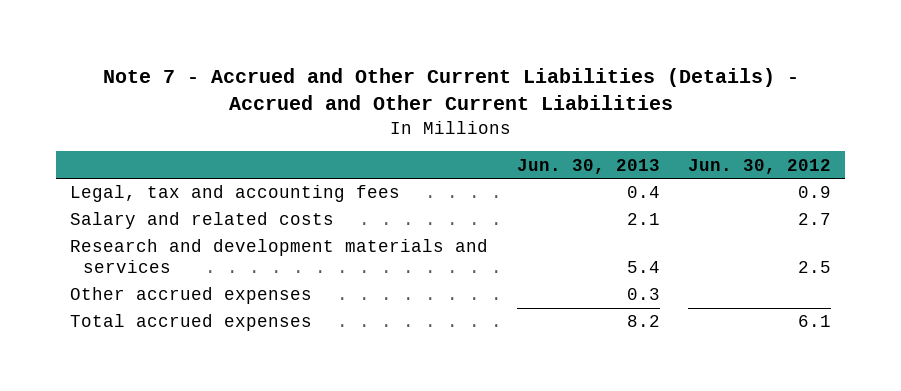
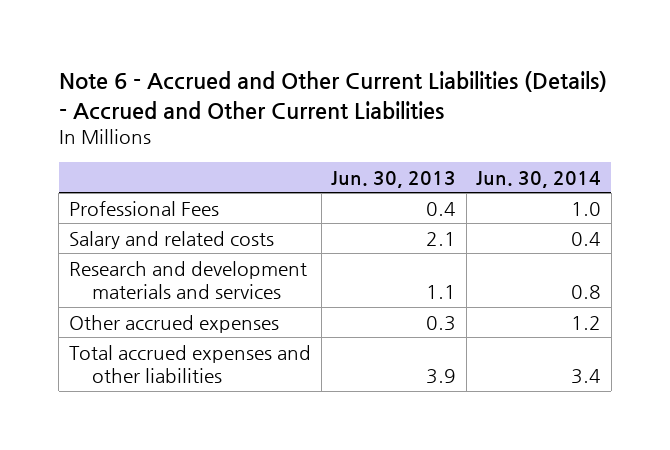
[102,68,799,111] Note 7 - Accrued and Other Current Liabilities (Details) - Accrued and Other Current Liabilities -> [58,71,607,120] Note 6 - Accrued and Other Current Liabilities (Details) - Accrued and Other Current Liabilities
[688,158,832,174] Jun. 30, 2012 -> none
none -> [476,170,602,188] Jun. 30, 2014
[70,185,401,203] Legal, tax and accounting fees -> [68,200,219,216] Professional Fees
[626,261,660,274] 5.4 -> [426,284,457,299] 1.1
[70,314,313,332] Total accrued expenses -> [68,344,311,383] Total accrued expenses and other liabilities
[626,315,660,328] 8.2 -> [426,368,457,384] 3.9

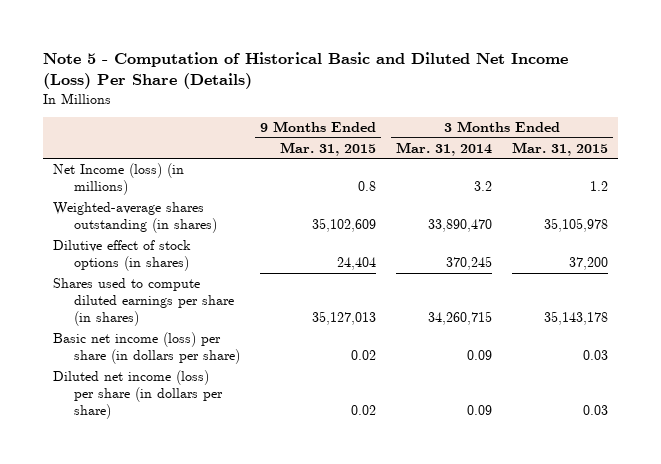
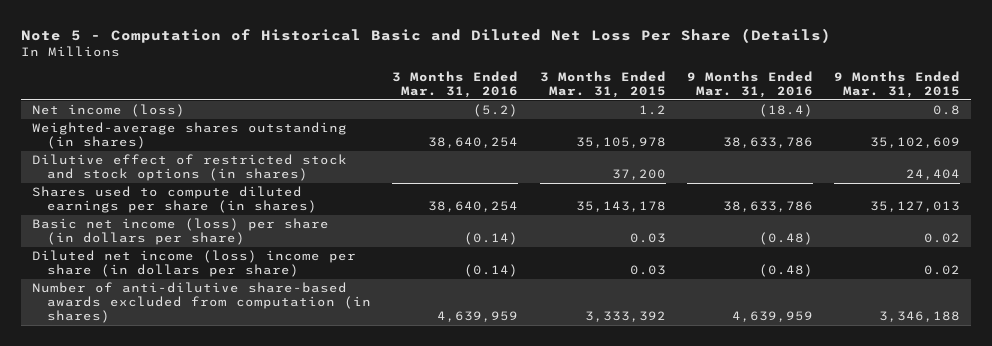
[43,52,569,90] Note 5 - Computation of Historical Basic and Diluted Net Income (Loss) Per Share (Details) -> [21,27,832,43] Note 5 - Computation of Historical Basic and Diluted Net Loss Per Share (Details)
[395,141,492,156] Mar. 31, 2014 -> none
none -> [392,70,519,98] 3 Months Ended Mar. 31, 2016
none -> [686,70,813,98] 9 Months Ended Mar. 31, 2016
[53,162,185,196] Net Income (loss) (in millions) -> [31,104,185,118] Net income (loss)
[53,239,192,272] Dilutive effect of stock options (in shares) -> [31,154,347,182] Dilutive effect of restricted stock and stock options (in shares)
[53,369,224,420] Diluted net income (loss) per share (in dollars per share) -> [31,250,356,278] Diluted net income (loss) income per share (in dollars per share)
none -> [31,282,372,323] Number of anti-dilutive share-based awards excluded from computation (in shares)

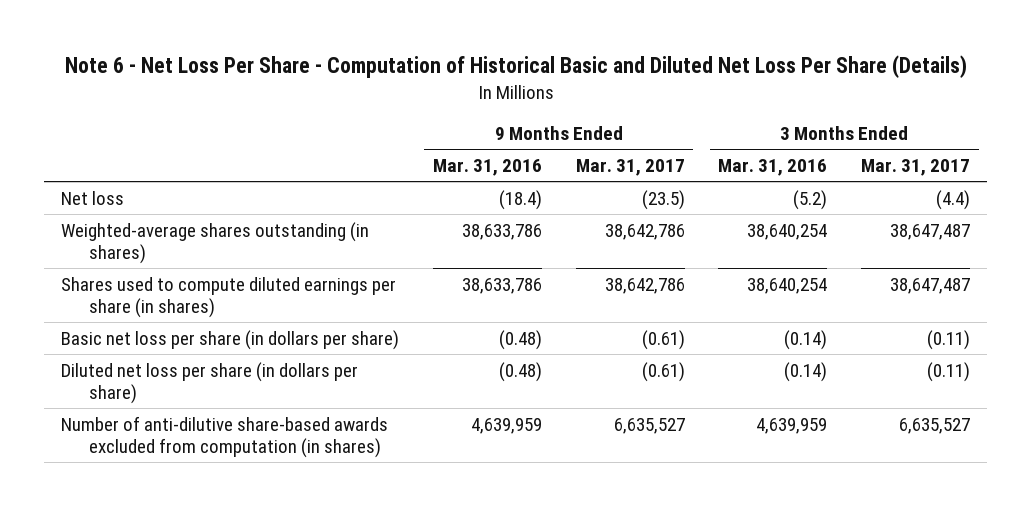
[21,27,832,43] Note 5 - Computation of Historical Basic and Diluted Net Loss Per Share (Details) -> [64,55,967,79] Note 6 - Net Loss Per Share - Computation of Historical Basic and Diluted Net Loss Per Share (Details)
[539,70,666,98] 3 Months Ended Mar. 31, 2015 -> none
[834,70,961,98] 9 Months Ended Mar. 31, 2015 -> none
none -> [575,159,685,177] Mar. 31, 2017
none -> [861,159,971,177] Mar. 31, 2017
[31,104,185,118] Net income (loss) -> [60,190,124,205] Net loss
[31,154,347,182] Dilutive effect of restricted stock and stock options (in shares) -> none
[31,218,329,246] Basic net income (loss) per share (in dollars per share) -> [60,329,399,350] Basic net loss per share (in dollars per share)
[31,250,356,278] Diluted net income (loss) income per share (in dollars per share) -> [60,361,358,404] Diluted net loss per share (in dollars per share)

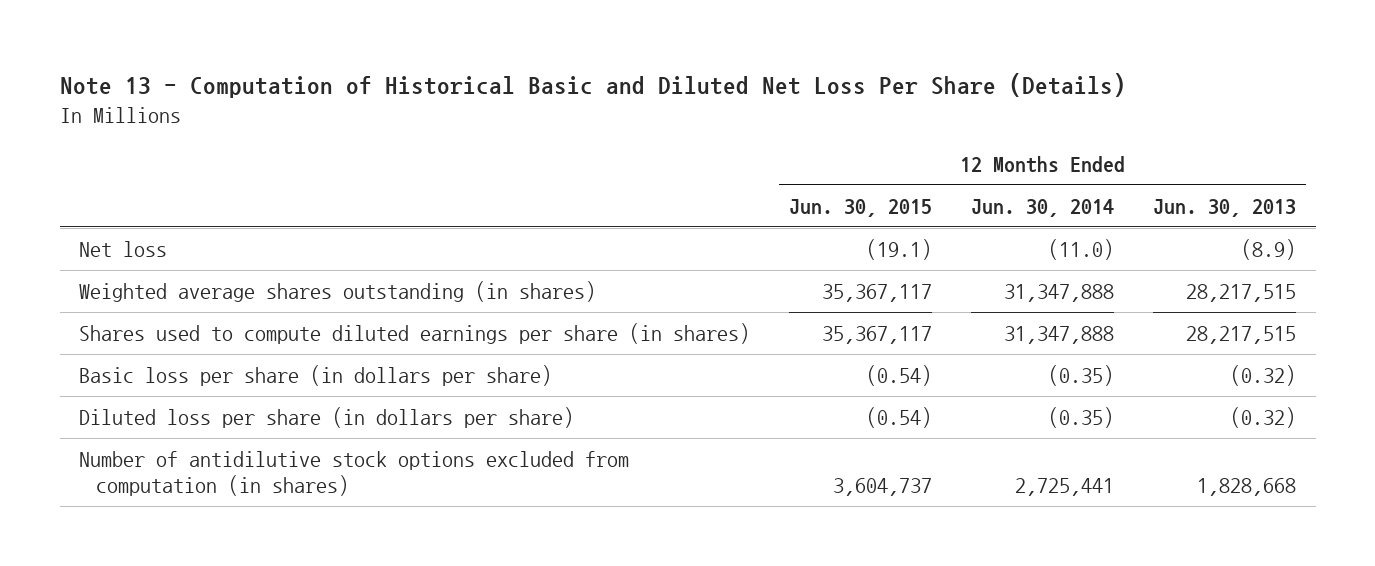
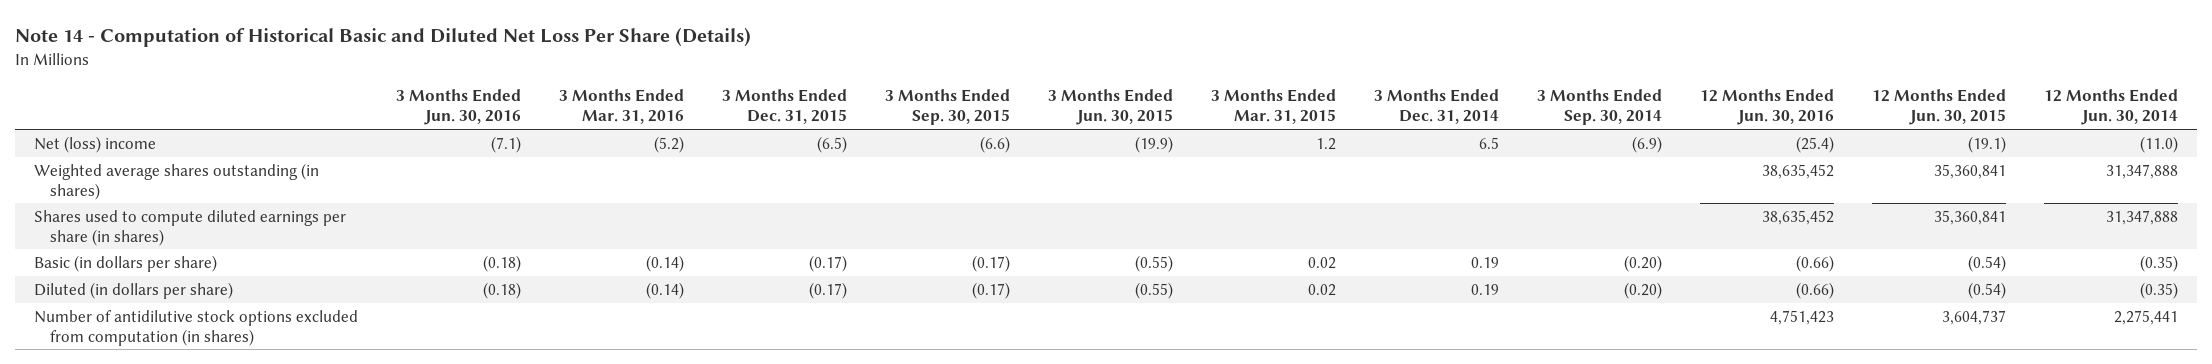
[59,72,1126,98] Note 13 - Computation of Historical Basic and Diluted Net Loss Per Share (Details) -> [15,27,752,48] Note 14 - Computation of Historical Basic and Diluted Net Loss Per Share (Details)
[1153,198,1297,217] Jun. 30, 2013 -> none
none -> [396,89,522,126] 3 Months Ended Jun. 30, 2016
none -> [559,89,685,125] 3 Months Ended Mar. 31, 2016
none -> [722,89,848,125] 3 Months Ended Dec. 31, 2015
none -> [885,89,1011,126] 3 Months Ended Sep. 30, 2015
none -> [1048,89,1174,126] 3 Months Ended Jun. 30, 2015
none -> [1211,89,1337,125] 3 Months Ended Mar. 31, 2015
none -> [1374,89,1500,125] 3 Months Ended Dec. 31, 2014
none -> [1537,89,1663,126] 3 Months Ended Sep. 30, 2014
none -> [1700,89,1835,126] 12 Months Ended Jun. 30, 2016
[79,240,168,257] Net loss -> [34,135,157,153] Net (loss) income
[822,283,933,302] 35,367,117 -> [1934,163,2007,179] 35,360,841
[822,325,933,344] 35,367,117 -> [1934,209,2007,225] 35,360,841
[79,364,553,386] Basic loss per share (in dollars per share) -> [34,254,218,272] Basic (in dollars per share)
[79,406,575,428] Diluted loss per share (in dollars per share) -> [34,281,234,299] Diluted (in dollars per share)
[1015,478,1115,497] 2,725,441 -> [2114,309,2179,325] 2,275,441

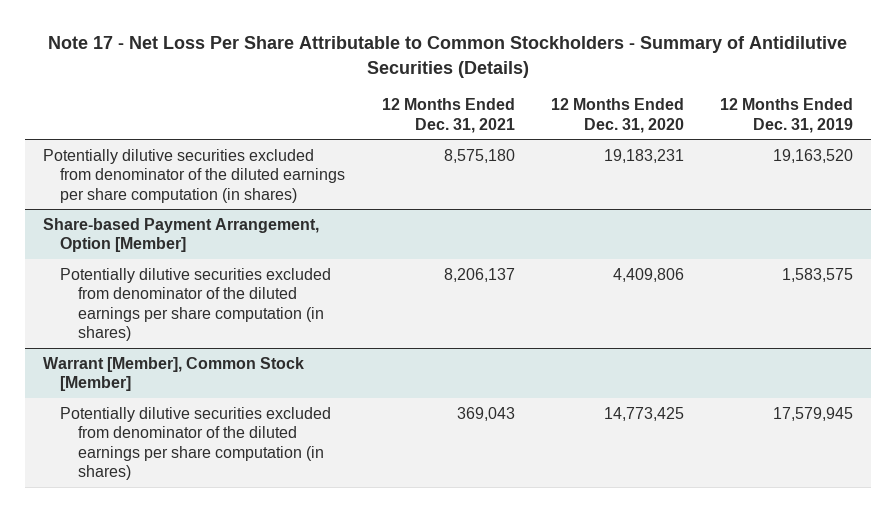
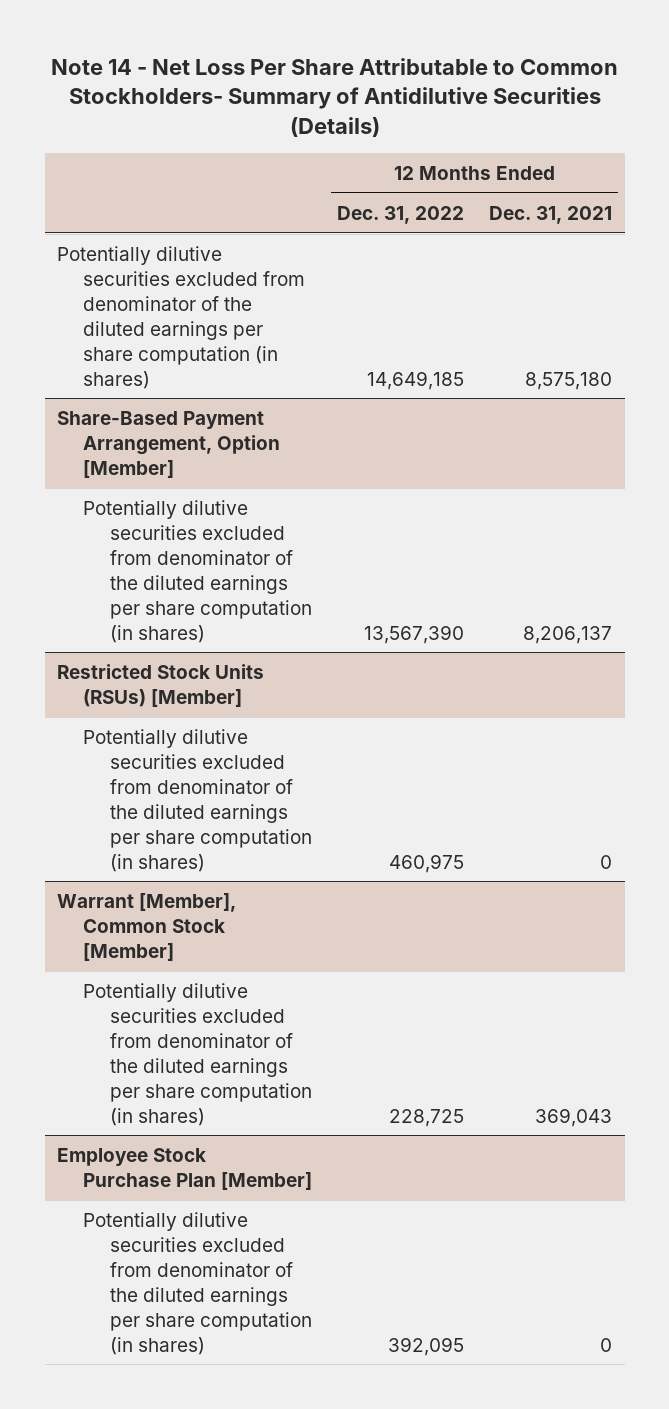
[48,36,848,78] Note 17 - Net Loss Per Share Attributable to Common Stockholders - Summary of Antidilutive Securities (Details) -> [50,57,618,138] Note 14 - Net Loss Per Share Attributable to Common Stockholders- Summary of Antidilutive Securities (Details)
[551,98,685,133] 12 Months Ended Dec. 31, 2020 -> none
[720,98,854,133] 12 Months Ended Dec. 31, 2019 -> none
none -> [337,205,465,224] Dec. 31, 2022
[42,217,319,253] Share-based Payment Arrangement, Option [Member] -> [57,410,281,478] Share-Based Payment Arrangement, Option [Member]
none -> [57,663,265,707] Restricted Stock Units (RSUs) [Member]
none -> [83,728,312,872] Potentially dilutive securities excluded from denominator of the diluted earnings per share computation (in shares)
none -> [57,1147,313,1190] Employee Stock Purchase Plan [Member]
none -> [83,1211,312,1355] Potentially dilutive securities excluded from denominator of the diluted earnings per share computation (in shares)

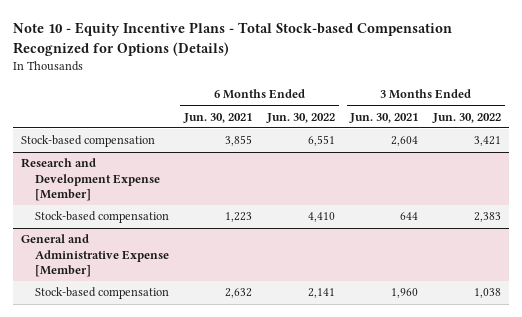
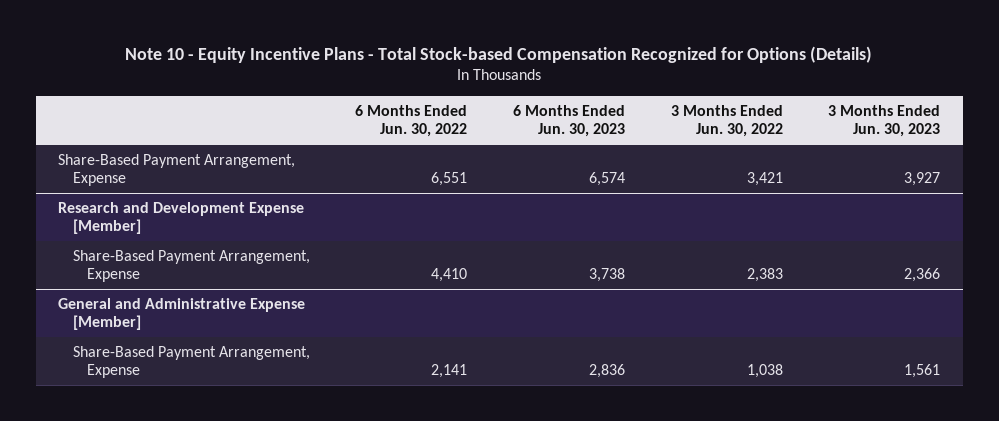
[183,112,253,123] Jun. 30, 2021 -> none
[349,112,419,123] Jun. 30, 2021 -> none
none -> [513,104,626,138] 6 Months Ended Jun. 30, 2023
none -> [828,104,941,138] 3 Months Ended Jun. 30, 2023
[20,135,155,148] Stock-based compensation -> [58,153,296,187] Share-Based Payment Arrangement, Expense
[35,211,170,224] Stock-based compensation -> [72,249,310,283] Share-Based Payment Arrangement, Expense
[35,287,170,300] Stock-based compensation -> [72,345,310,379] Share-Based Payment Arrangement, Expense

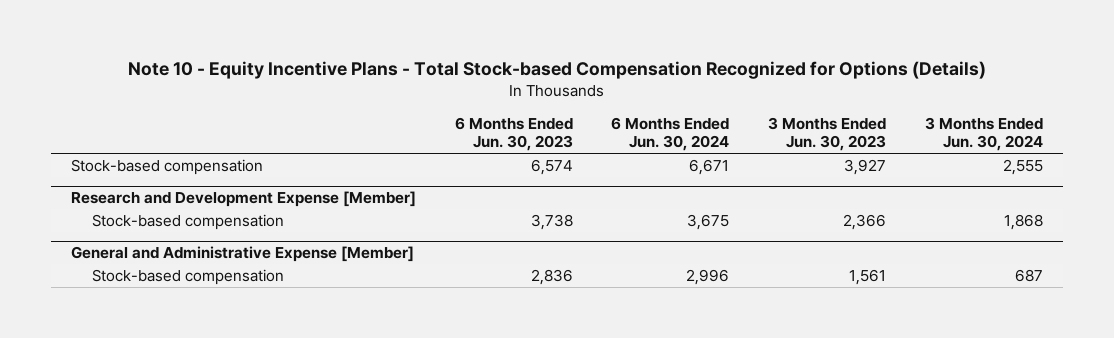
[355,104,468,138] 6 Months Ended Jun. 30, 2022 -> none
[670,104,783,138] 3 Months Ended Jun. 30, 2022 -> none
none -> [611,116,730,152] 6 Months Ended Jun. 30, 2024
none -> [925,116,1044,152] 3 Months Ended Jun. 30, 2024
[58,153,296,187] Share-Based Payment Arrangement, Expense -> [70,158,263,175] Stock-based compensation
[72,249,310,283] Share-Based Payment Arrangement, Expense -> [91,213,284,230] Stock-based compensation
[72,345,310,379] Share-Based Payment Arrangement, Expense -> [91,268,284,285] Stock-based compensation

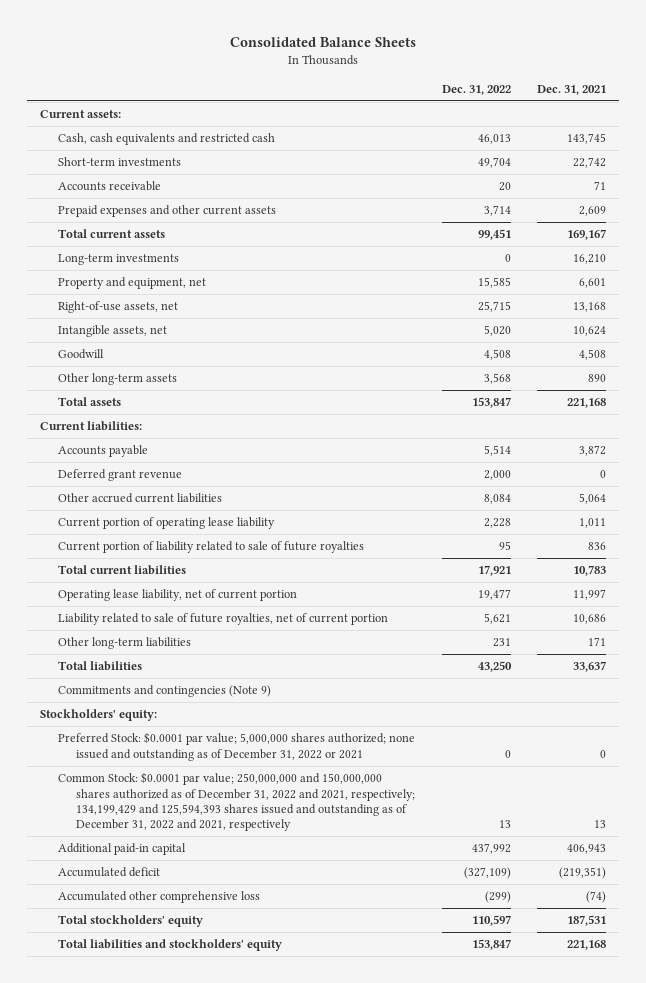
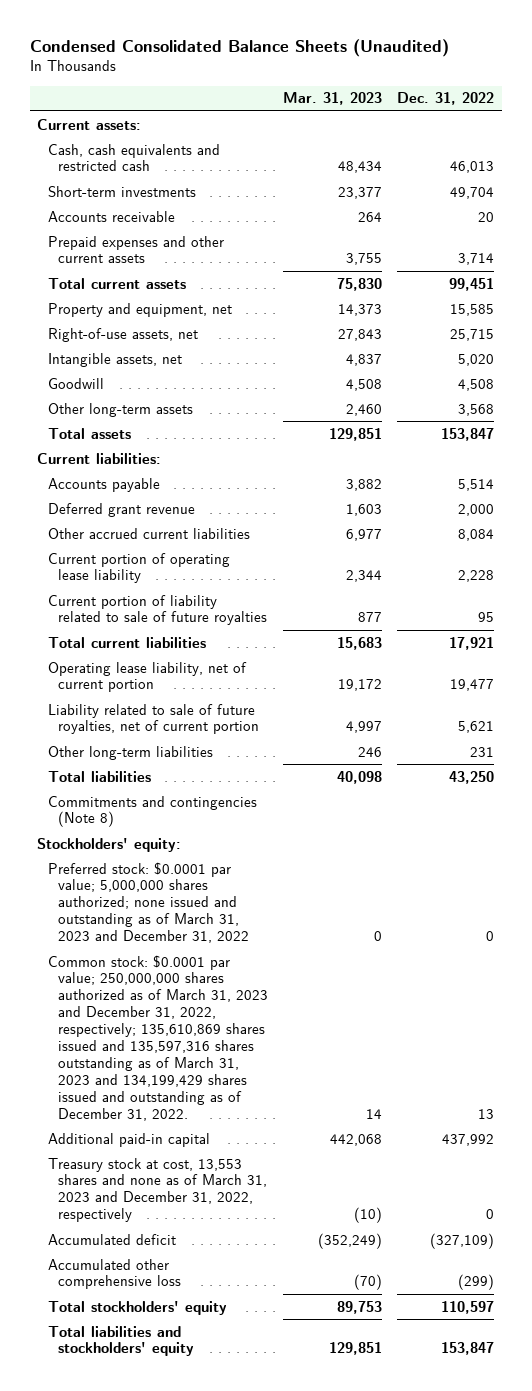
[230,36,417,47] Consolidated Balance Sheets -> [29,39,449,58] Condensed Consolidated Balance Sheets (Unaudited)
[536,84,606,95] Dec. 31, 2021 -> none
none -> [283,92,383,106] Mar. 31, 2023
[58,254,180,266] Long-term investments -> none
[58,685,272,698] Commitments and contingencies (Note 9) -> [47,795,257,828] Commitments and contingencies (Note 8)
[58,732,416,761] Preferred Stock: $0.0001 par value; 5,000,000 shares authorized; none issued and outstanding as of December 31, 2022 or 2021 -> [47,861,250,944] Preferred stock: $0.0001 par value; 5,000,000 shares authorized; none issued and outstanding as of March 31, 2023 and December 31, 2022
[58,772,415,832] Common Stock: $0.0001 par value; 250,000,000 and 150,000,000 shares authorized as of December 31, 2022 and 2021, respectively; 134,199,429 and 125,594,393 shares issued and outstanding as of December 31, 2022 and 2021, respectively -> [47,954,269,1121] Common stock: $0.0001 par value; 250,000,000 shares authorized as of March 31, 2023 and December 31, 2022, respectively; 135,610,869 shares issued and 135,597,316 shares outstanding as of March 31, 2023 and 134,199,429 shares issued and outstanding as of December 31, 2022.
none -> [47,1157,268,1223] Treasury stock at cost, 13,553 shares and none as of March 31, 2023 and December 31, 2022, respectively

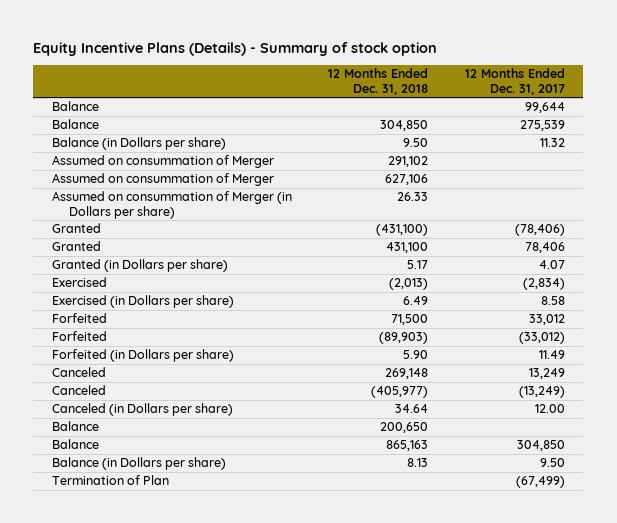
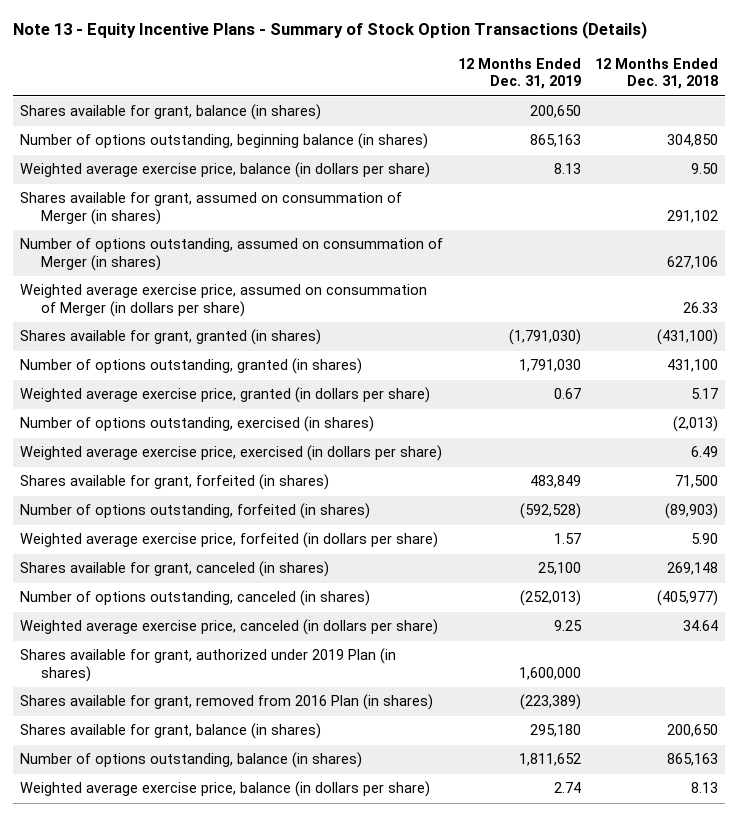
[33,41,438,56] Equity Incentive Plans (Details) - Summary of stock option -> [13,21,648,40] Note 13 - Equity Incentive Plans - Summary of Stock Option Transactions (Details)
[465,68,566,95] 12 Months Ended Dec. 31, 2017 -> none
none -> [457,57,581,90] 12 Months Ended Dec. 31, 2019
[51,475,169,486] Termination of Plan -> none
[51,101,99,112] Balance -> [20,104,322,121] Shares available for grant, balance (in shares)
[51,119,99,130] Balance -> [20,133,429,150] Number of options outstanding, beginning balance (in shares)
[51,137,226,151] Balance (in Dollars per share) -> [20,162,431,179] Weighted average exercise price, balance (in dollars per share)
[51,155,274,169] Assumed on consummation of Merger -> [20,192,403,225] Shares available for grant, assumed on consummation of Merger (in shares)
[51,173,274,187] Assumed on consummation of Merger -> [20,238,444,271] Number of options outstanding, assumed on consummation of Merger (in shares)
[51,191,292,219] Assumed on consummation of Merger (in Dollars per share) -> [20,284,428,317] Weighted average exercise price, assumed on consummation of Merger (in dollars per share)
[51,223,101,234] Granted -> [20,329,322,346] Shares available for grant, granted (in shares)
[51,241,101,252] Granted -> [20,358,363,375] Number of options outstanding, granted (in shares)
[51,259,228,273] Granted (in Dollars per share) -> [20,387,431,404] Weighted average exercise price, granted (in dollars per share)
[51,277,107,288] Exercised -> [20,416,375,433] Number of options outstanding, exercised (in shares)
[51,295,234,309] Exercised (in Dollars per share) -> [20,445,443,462] Weighted average exercise price, exercised (in dollars per share)
[51,313,107,324] Forfeited -> [20,474,330,491] Shares available for grant, forfeited (in shares)
[51,331,107,342] Forfeited -> [20,503,371,520] Number of options outstanding, forfeited (in shares)
[51,349,234,363] Forfeited (in Dollars per share) -> [20,532,439,549] Weighted average exercise price, forfeited (in dollars per share)
[51,367,106,378] Canceled -> [20,561,330,578] Shares available for grant, canceled (in shares)
[51,385,106,396] Canceled -> [20,590,371,607] Number of options outstanding, canceled (in shares)
[51,403,233,417] Canceled (in Dollars per share) -> [20,619,439,636] Weighted average exercise price, canceled (in dollars per share)
none -> [20,648,397,682] Shares available for grant, authorized under 2019 Plan (in shares)
none -> [20,694,434,711] Shares available for grant, removed from 2016 Plan (in shares)
[51,421,99,432] Balance -> [20,723,322,740] Shares available for grant, balance (in shares)
[51,439,99,450] Balance -> [20,752,363,769] Number of options outstanding, balance (in shares)
[51,457,226,471] Balance (in Dollars per share) -> [20,781,431,798] Weighted average exercise price, balance (in dollars per share)

